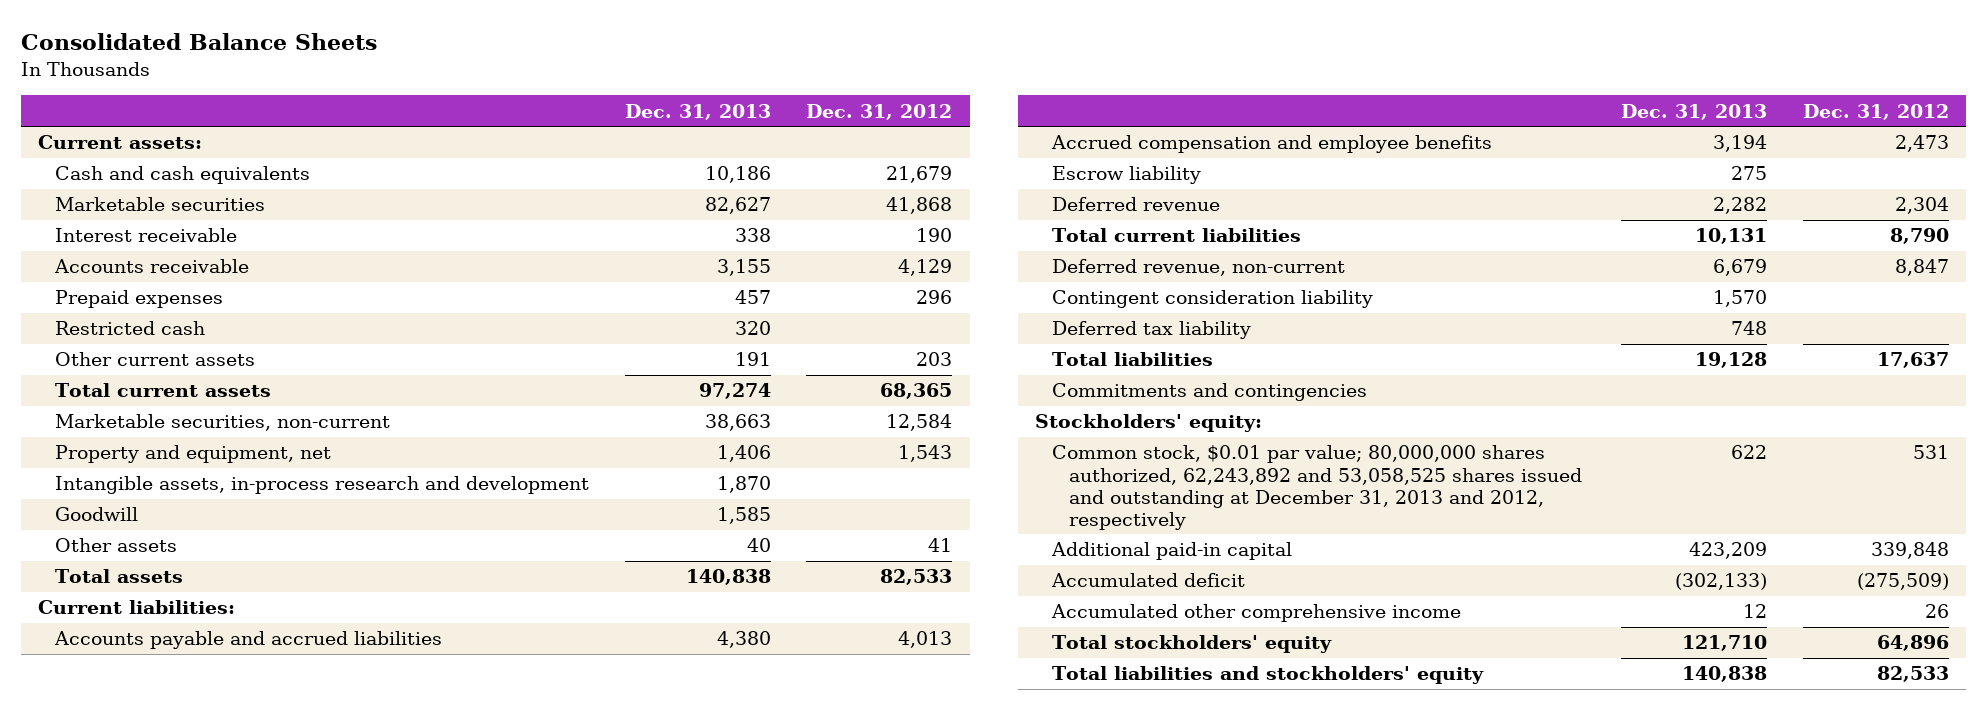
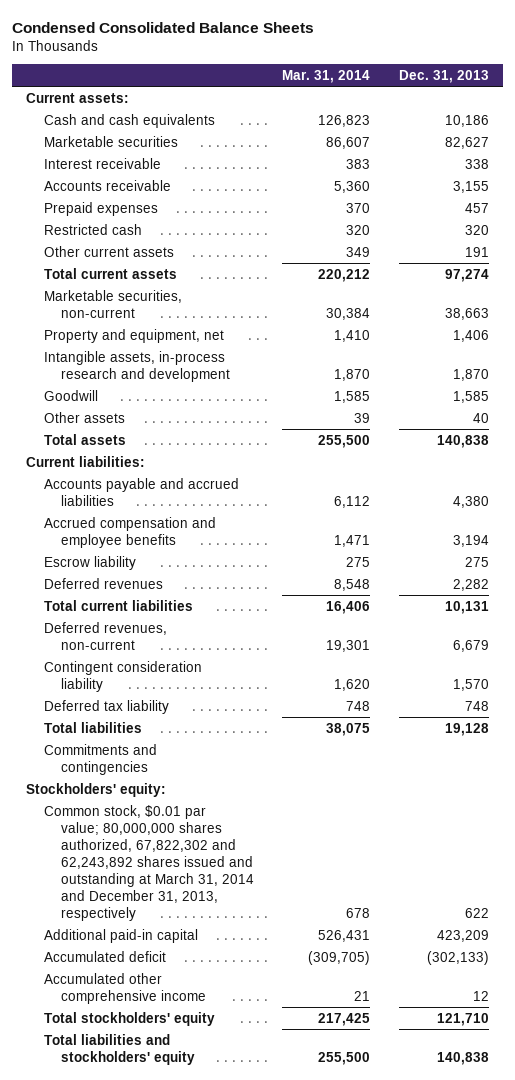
[20,33,377,51] Consolidated Balance Sheets -> [12,21,315,33] Condensed Consolidated Balance Sheets
[805,103,952,120] Dec. 31, 2012 -> none
none -> [282,70,371,84] Mar. 31, 2014
[1052,197,1221,212] Deferred revenue -> [43,577,163,589] Deferred revenues
[1052,259,1346,277] Deferred revenue, non-current -> [43,621,167,650] Deferred revenues, non-current
[1052,445,1582,530] Common stock, $0.01 par value; 80,000,000 shares authorized, 62,243,892 and 53,058,525 shares issued and outstanding at December 31, 2013 and 2012, respectively -> [43,804,255,921] Common stock, $0.01 par value; 80,000,000 shares authorized, 67,822,302 and 62,243,892 shares issued and outstanding at March 31, 2014 and December 31, 2013, respectively

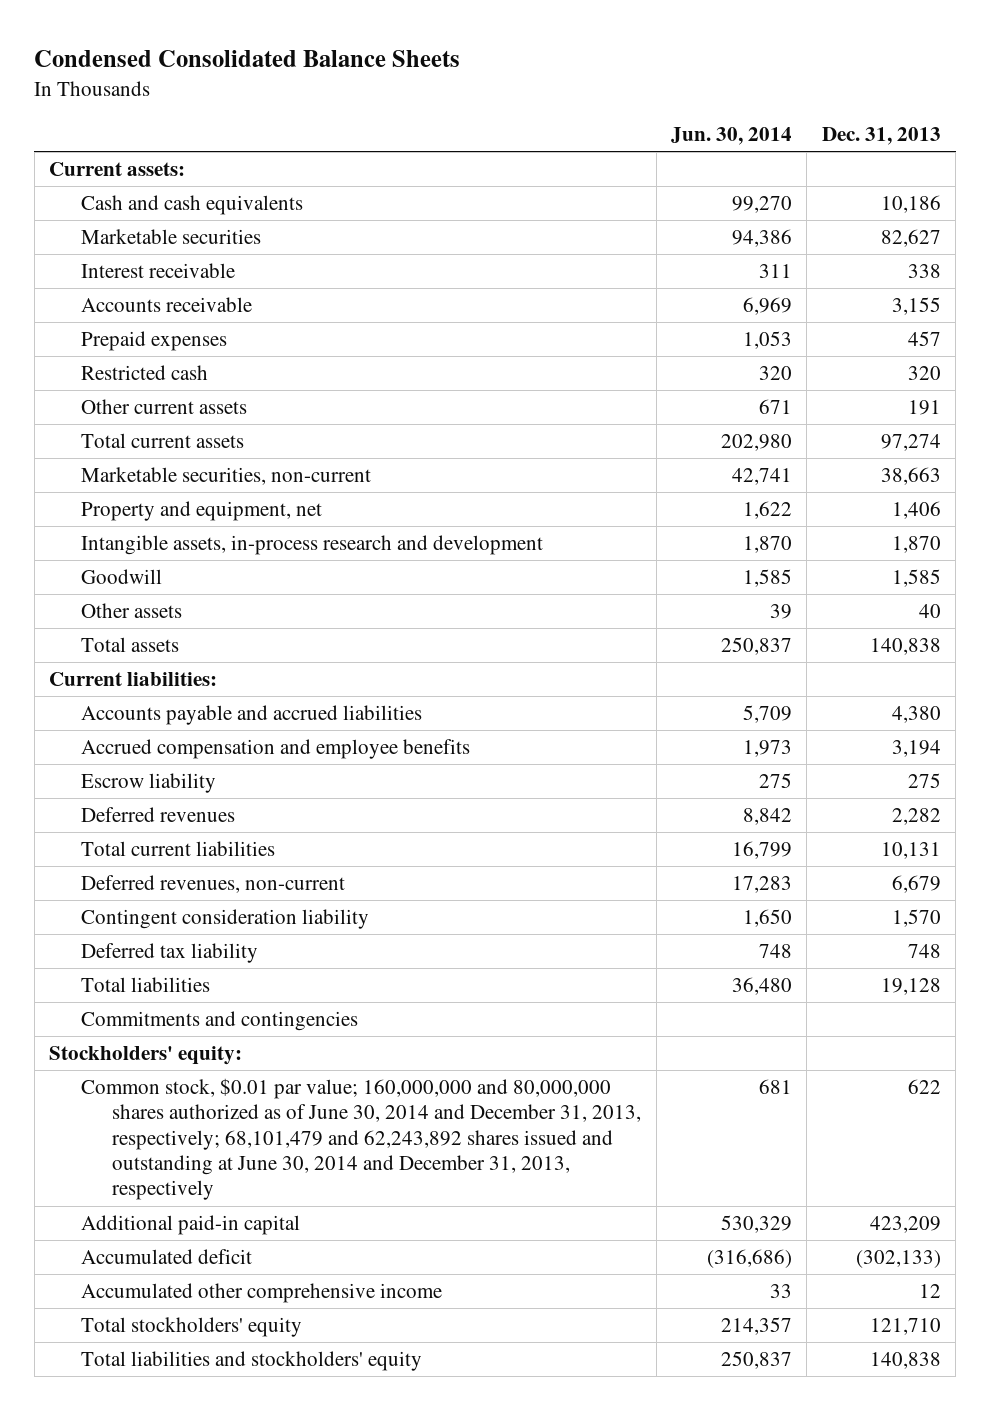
[282,70,371,84] Mar. 31, 2014 -> none
none -> [671,126,793,145] Jun. 30, 2014
[43,804,255,921] Common stock, $0.01 par value; 80,000,000 shares authorized, 67,822,302 and 62,243,892 shares issued and outstanding at March 31, 2014 and December 31, 2013, respectively -> [80,1078,642,1201] Common stock, $0.01 par value; 160,000,000 and 80,000,000 shares authorized as of June 30, 2014 and December 31, 2013, respectively; 68,101,479 and 62,243,892 shares issued and outstanding at June 30, 2014 and December 31, 2013, respectively

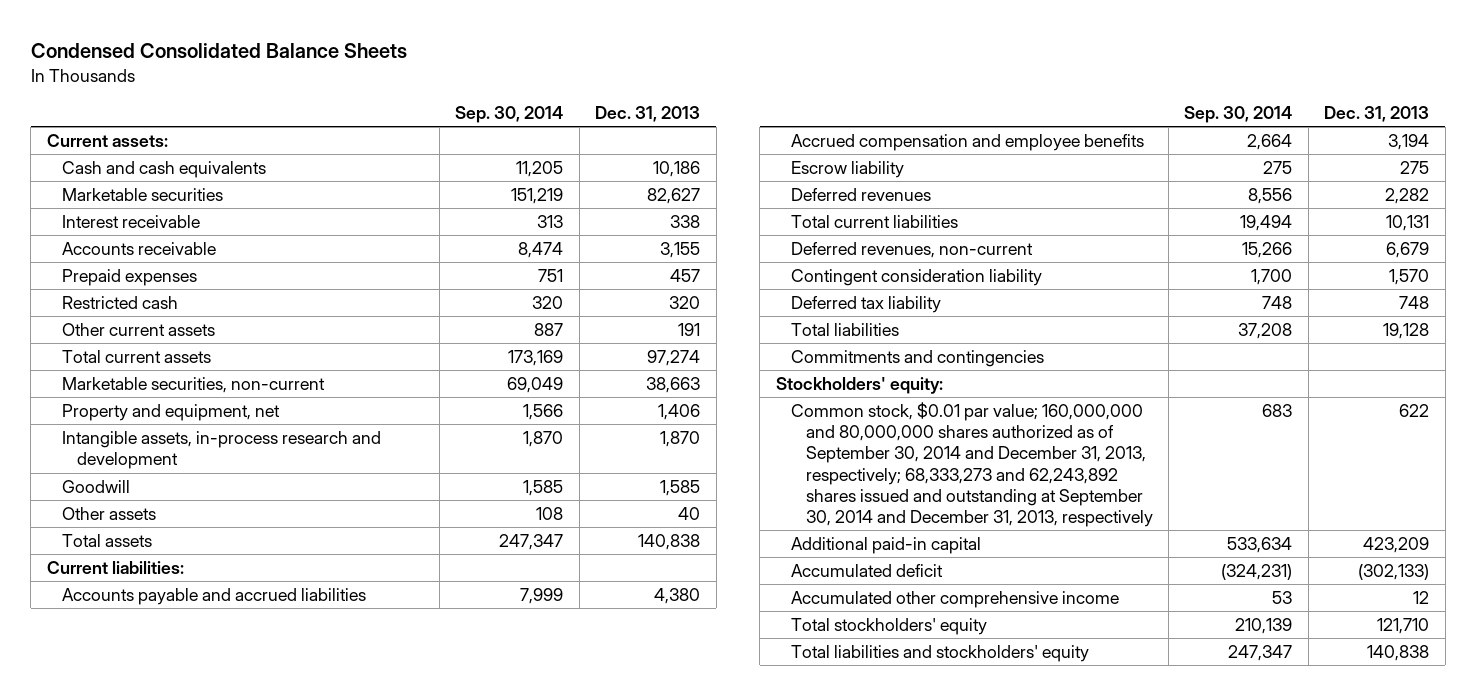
[671,126,793,145] Jun. 30, 2014 -> none
none -> [455,106,564,124] Sep. 30, 2014
[80,1078,642,1201] Common stock, $0.01 par value; 160,000,000 and 80,000,000 shares authorized as of June 30, 2014 and December 31, 2013, respectively; 68,101,479 and 62,243,892 shares issued and outstanding at June 30, 2014 and December 31, 2013, respectively -> [790,402,1153,528] Common stock, $0.01 par value; 160,000,000 and 80,000,000 shares authorized as of September 30, 2014 and December 31, 2013, respectively; 68,333,273 and 62,243,892 shares issued and outstanding at September 30, 2014 and December 31, 2013, respectively

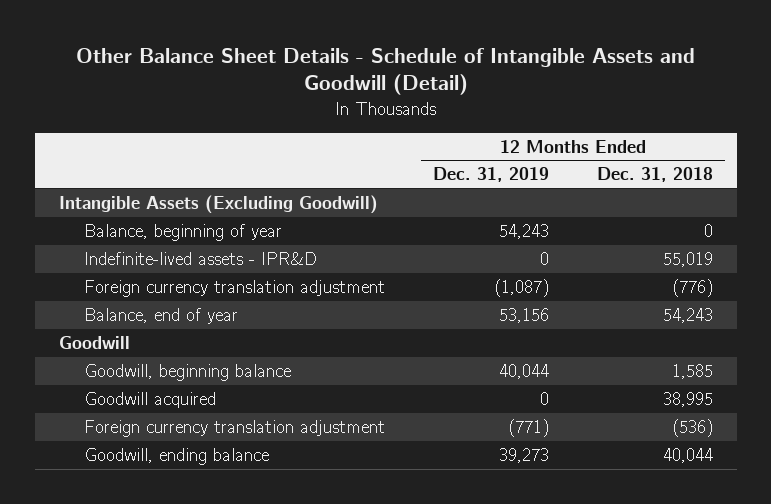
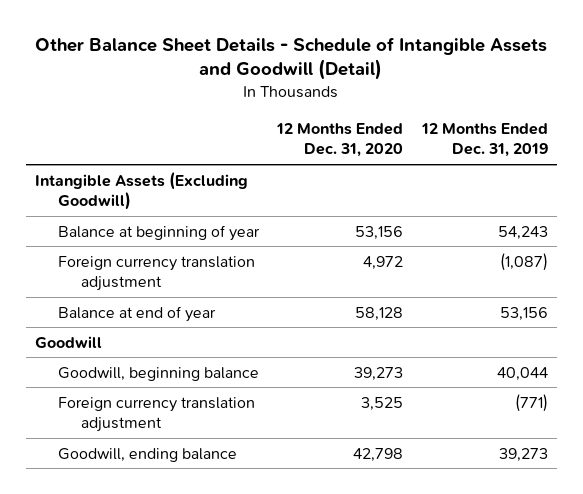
[596,167,713,183] Dec. 31, 2018 -> none
none -> [276,122,404,158] 12 Months Ended Dec. 31, 2020
[83,251,317,265] Indefinite-lived assets - IPR&D -> none
[83,223,282,241] Balance, beginning of year -> [57,224,260,241] Balance at beginning of year
[83,307,238,324] Balance, end of year -> [57,305,216,322] Balance at end of year
[83,391,216,408] Goodwill acquired -> none

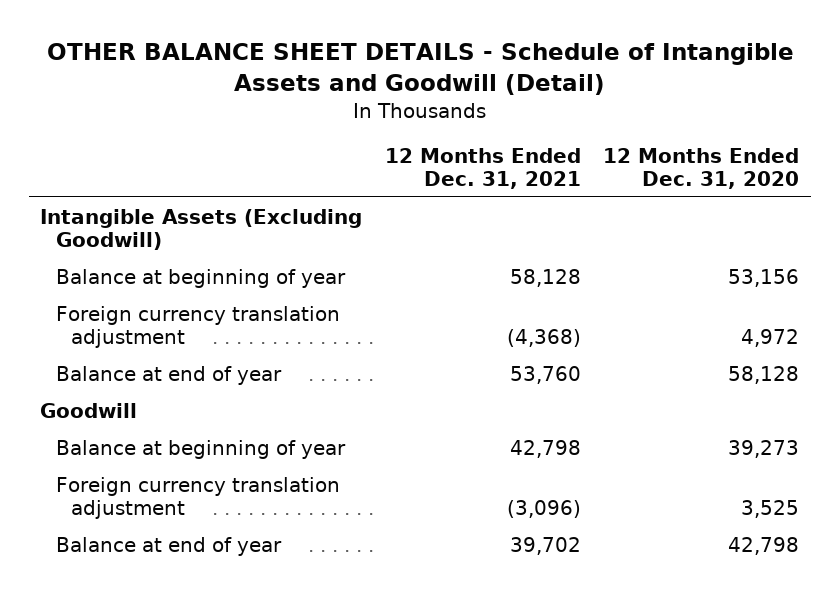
[35,36,548,81] Other Balance Sheet Details - Schedule of Intangible Assets and Goodwill (Detail) -> [46,42,794,95] OTHER BALANCE SHEET DETAILS - Schedule of Intangible Assets and Goodwill (Detail)
[420,122,548,158] 12 Months Ended Dec. 31, 2019 -> none
none -> [384,147,581,189] 12 Months Ended Dec. 31, 2021
[57,366,259,381] Goodwill, beginning balance -> [55,439,346,459] Balance at beginning of year
[57,447,237,462] Goodwill, ending balance -> [55,536,282,556] Balance at end of year

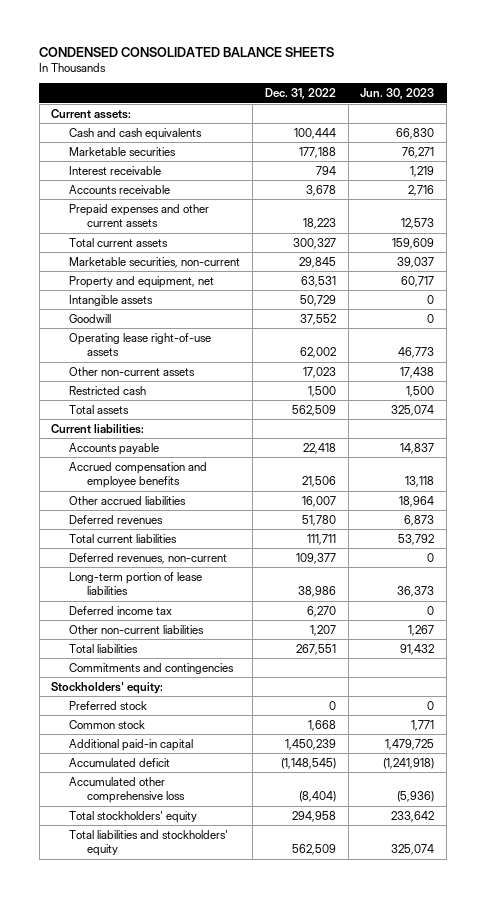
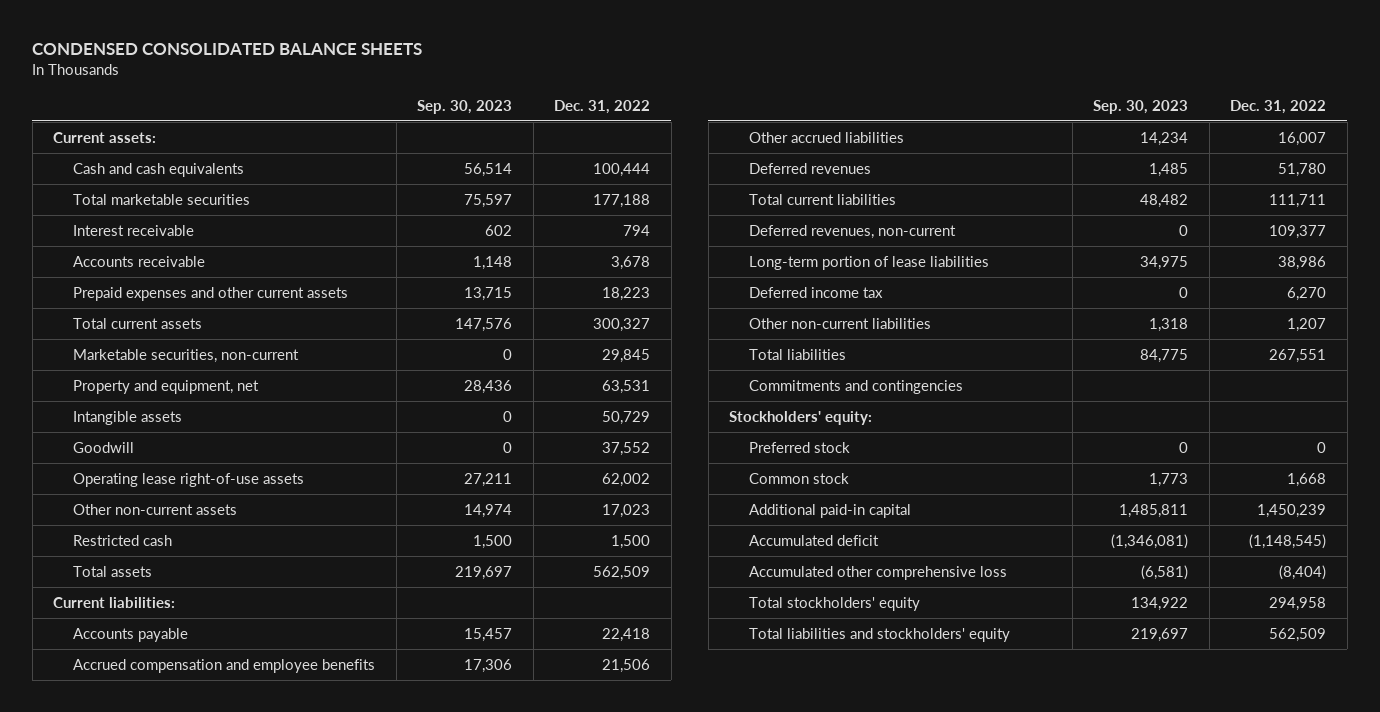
[360,88,435,100] Jun. 30, 2023 -> none
none -> [417,99,513,114] Sep. 30, 2023
[69,146,177,156] Marketable securities -> [73,193,251,205] Total marketable securities

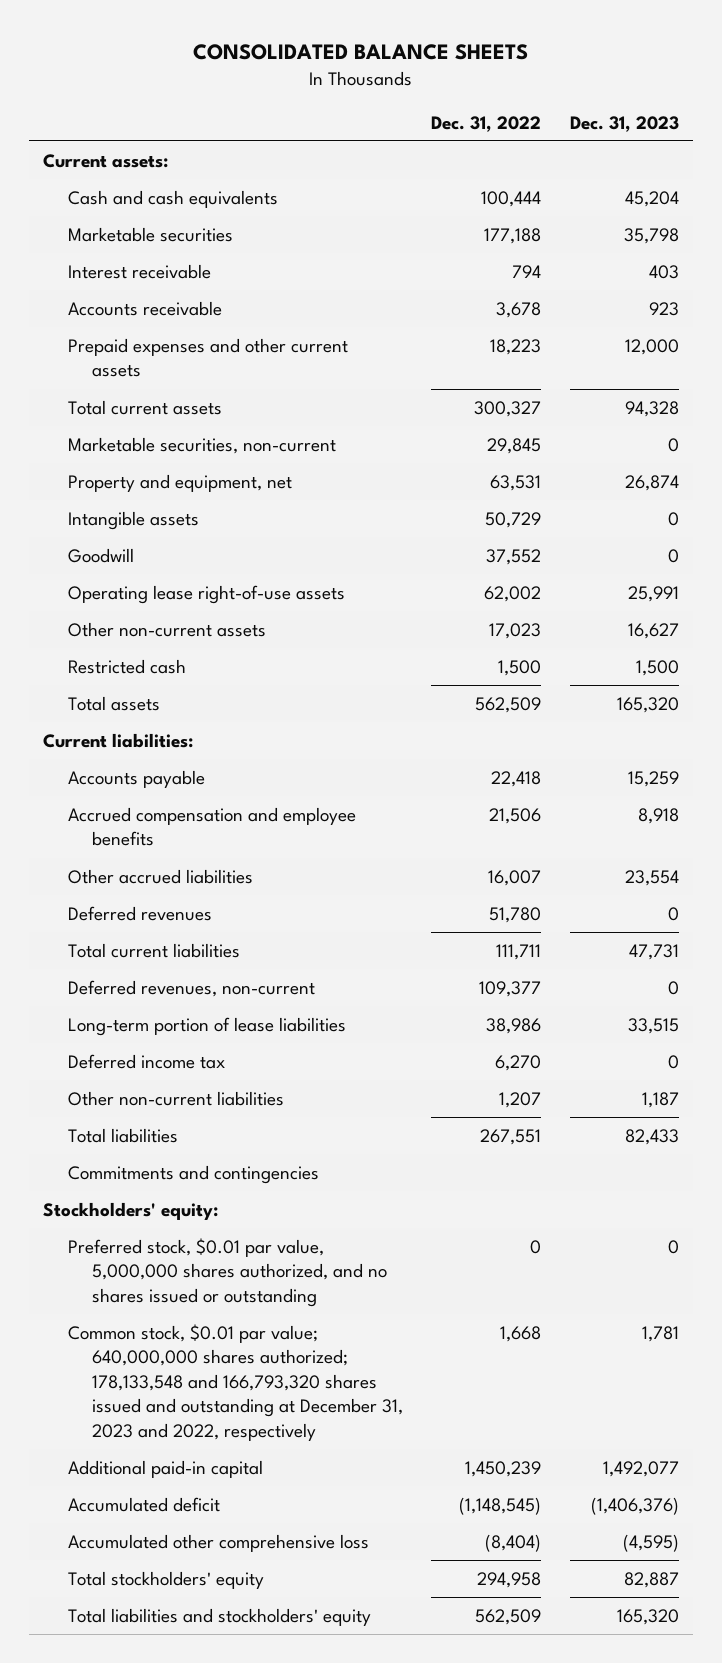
[32,43,423,56] CONDENSED CONSOLIDATED BALANCE SHEETS -> [192,43,528,60] CONSOLIDATED BALANCE SHEETS
[417,99,513,114] Sep. 30, 2023 -> none
none -> [569,115,679,132] Dec. 31, 2023
[73,193,251,205] Total marketable securities -> [67,226,233,242] Marketable securities
[749,441,851,453] Preferred stock -> [67,1237,387,1307] Preferred stock, $0.01 par value, 5,000,000 shares authorized, and no shares issued or outstanding
[749,472,850,484] Common stock -> [67,1323,403,1441] Common stock, $0.01 par value; 640,000,000 shares authorized; 178,133,548 and 166,793,320 shares issued and outstanding at December 31, 2023 and 2022, respectively

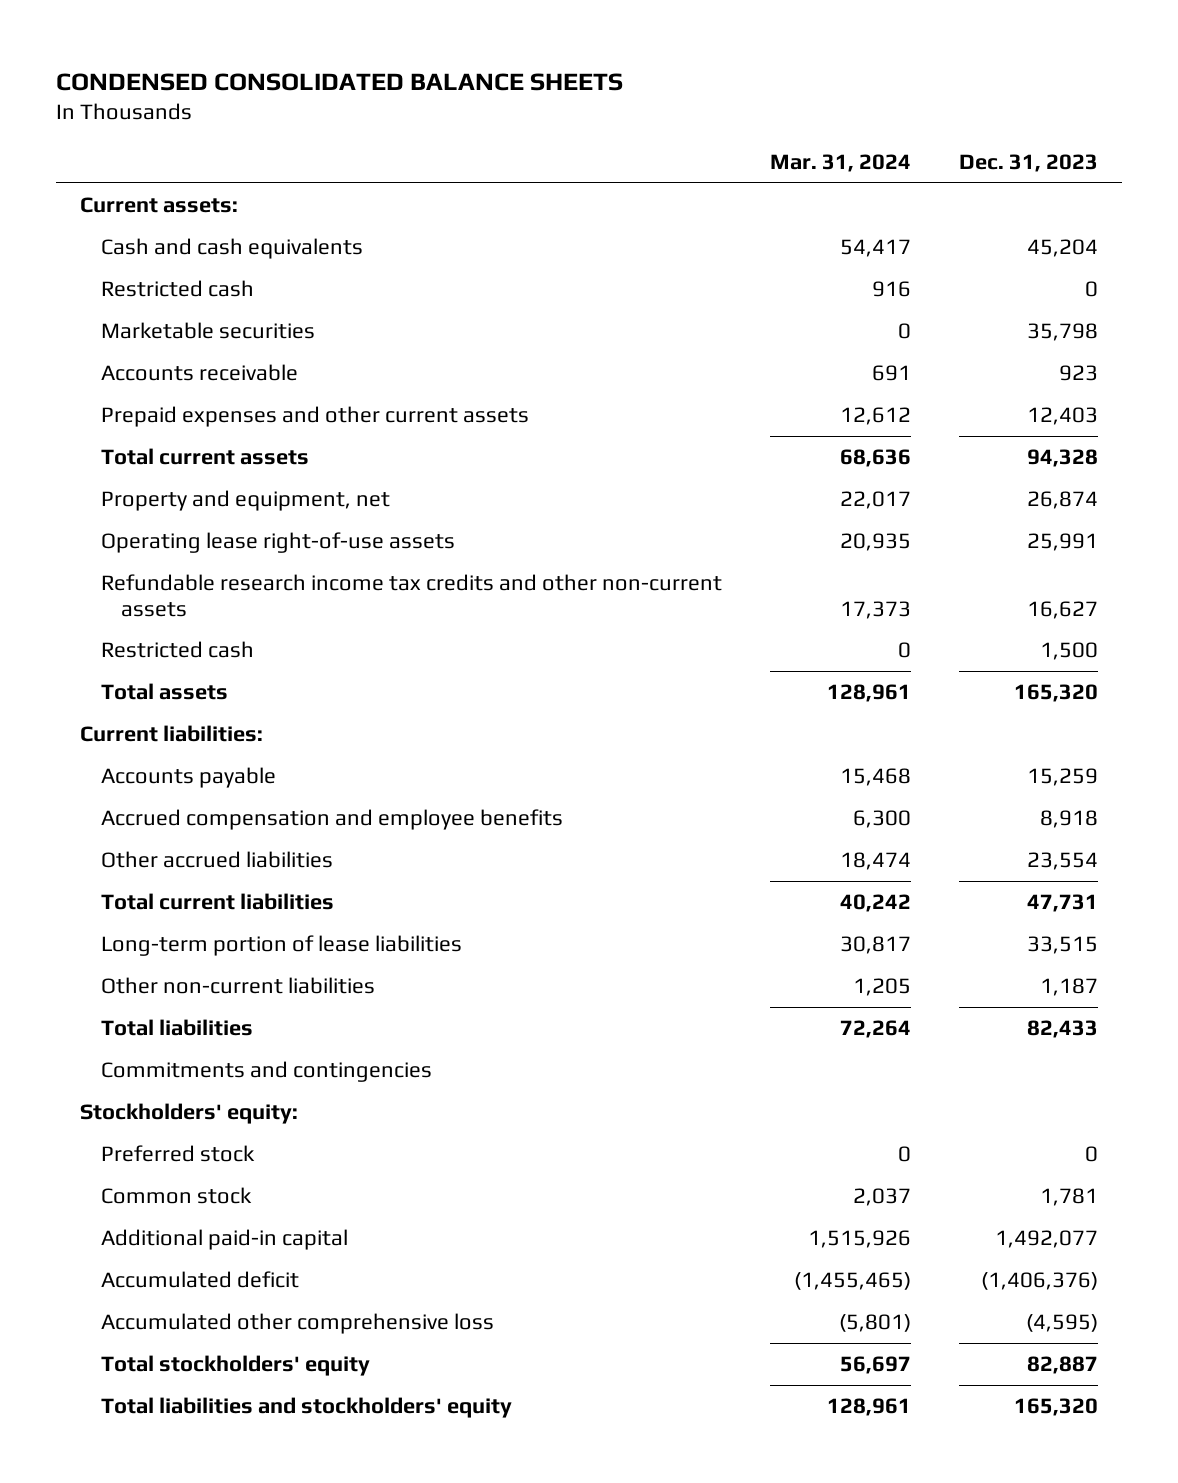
[192,43,528,60] CONSOLIDATED BALANCE SHEETS -> [56,72,624,91] CONDENSED CONSOLIDATED BALANCE SHEETS
[431,115,542,132] Dec. 31, 2022 -> none
none -> [769,153,911,172] Mar. 31, 2024
none -> [100,279,254,297] Restricted cash
[67,263,211,279] Interest receivable -> none
[624,338,679,355] 12,000 -> [1027,406,1099,425] 12,403
[67,436,336,454] Marketable securities, non-current -> none
[67,510,199,530] Intangible assets -> none
[67,547,134,563] Goodwill -> none
[67,621,266,637] Other non-current assets -> [100,573,722,617] Refundable research income tax credits and other non-current assets
[67,905,212,921] Deferred revenues -> none
[67,979,315,997] Deferred revenues, non-current -> none
[67,1053,225,1069] Deferred income tax -> none
[67,1237,387,1307] Preferred stock, $0.01 par value, 5,000,000 shares authorized, and no shares issued or outstanding -> [100,1144,255,1162] Preferred stock
[67,1323,403,1441] Common stock, $0.01 par value; 640,000,000 shares authorized; 178,133,548 and 166,793,320 shares issued and outstanding at December 31, 2023 and 2022, respectively -> [100,1186,252,1204] Common stock

